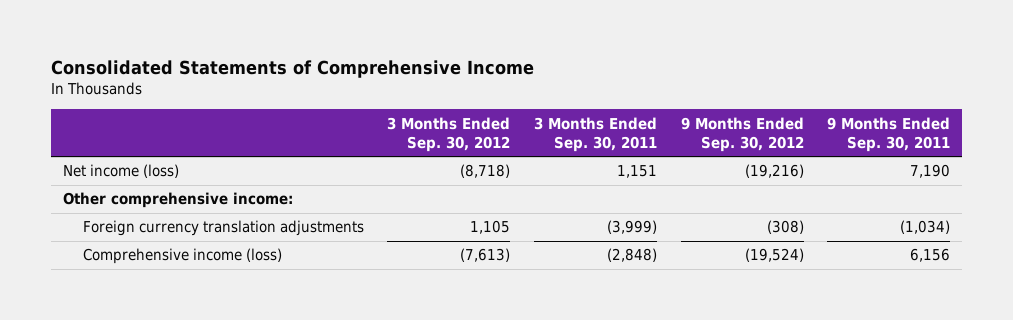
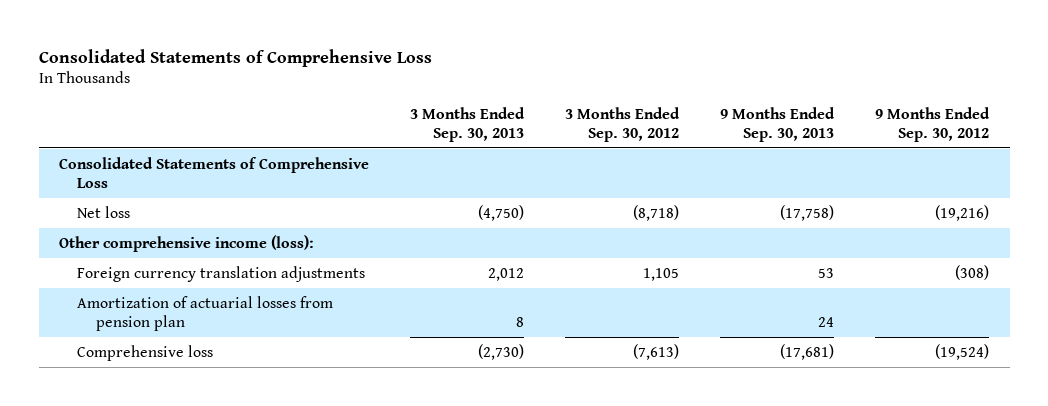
[50,60,534,79] Consolidated Statements of Comprehensive Income -> [38,48,432,67] Consolidated Statements of Comprehensive Loss
[533,116,657,152] 3 Months Ended Sep. 30, 2011 -> none
[827,116,951,152] 9 Months Ended Sep. 30, 2011 -> none
none -> [410,106,526,142] 3 Months Ended Sep. 30, 2013
none -> [720,106,836,142] 9 Months Ended Sep. 30, 2013
none -> [59,156,370,188] Consolidated Statements of Comprehensive Loss
[62,164,179,179] Net income (loss) -> [77,205,131,218] Net loss
[62,192,293,209] Other comprehensive income: -> [59,234,315,252] Other comprehensive income (loss):
none -> [77,295,334,331] Amortization of actuarial losses from pension plan
[82,248,282,265] Comprehensive income (loss) -> [77,344,214,361] Comprehensive loss

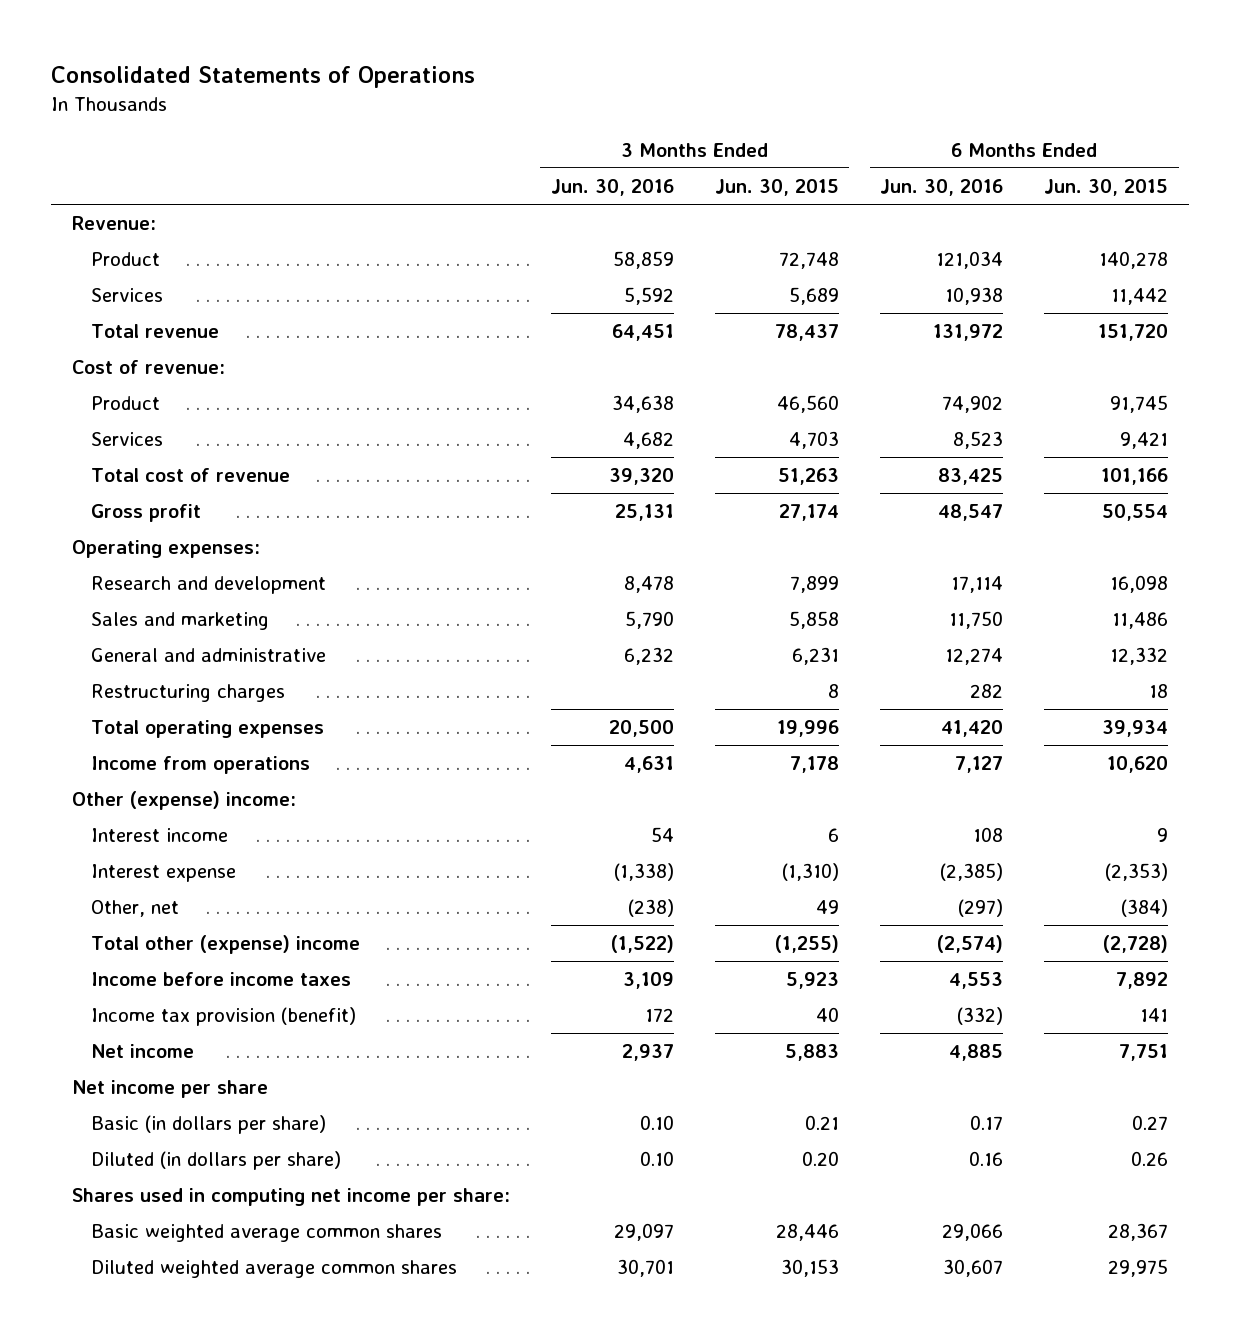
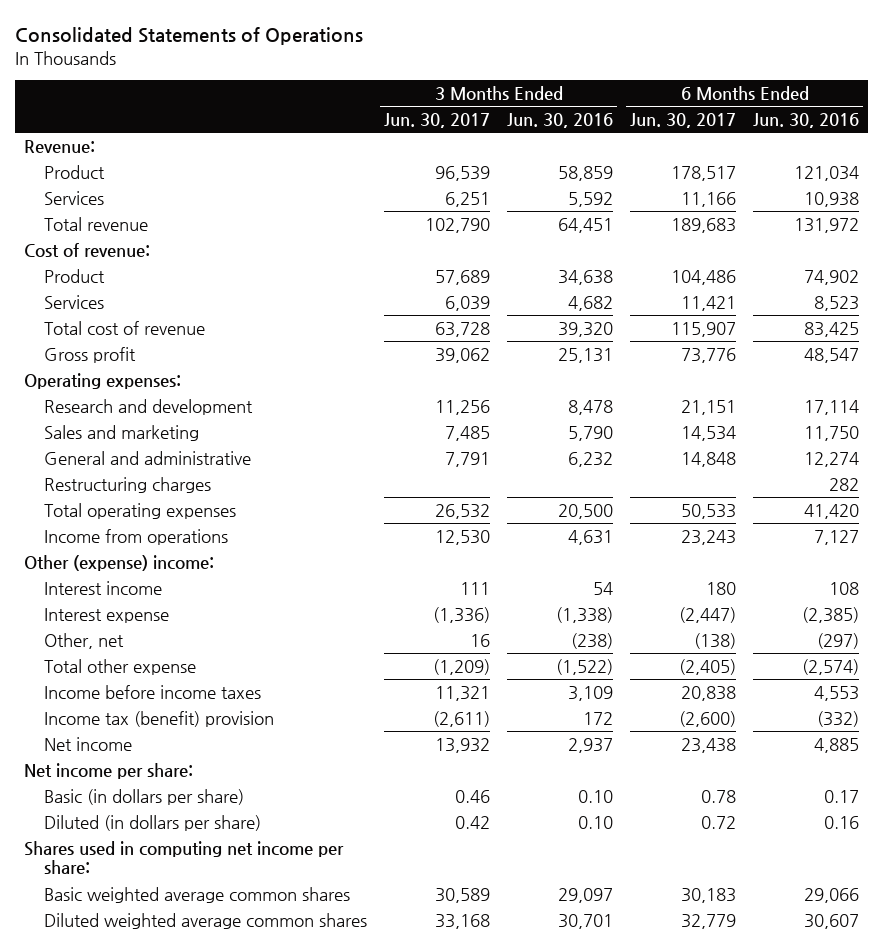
[714,178,839,196] Jun. 30, 2015 -> none
[1044,178,1169,196] Jun. 30, 2015 -> none
none -> [384,113,491,129] Jun. 30, 2017
none -> [630,113,737,129] Jun. 30, 2017
[90,935,360,955] Total other (expense) income -> [44,658,197,675] Total other expense
[90,1007,356,1027] Income tax provision (benefit) -> [44,710,275,727] Income tax (benefit) provision
[71,1080,268,1099] Net income per share -> [23,762,193,779] Net income per share:

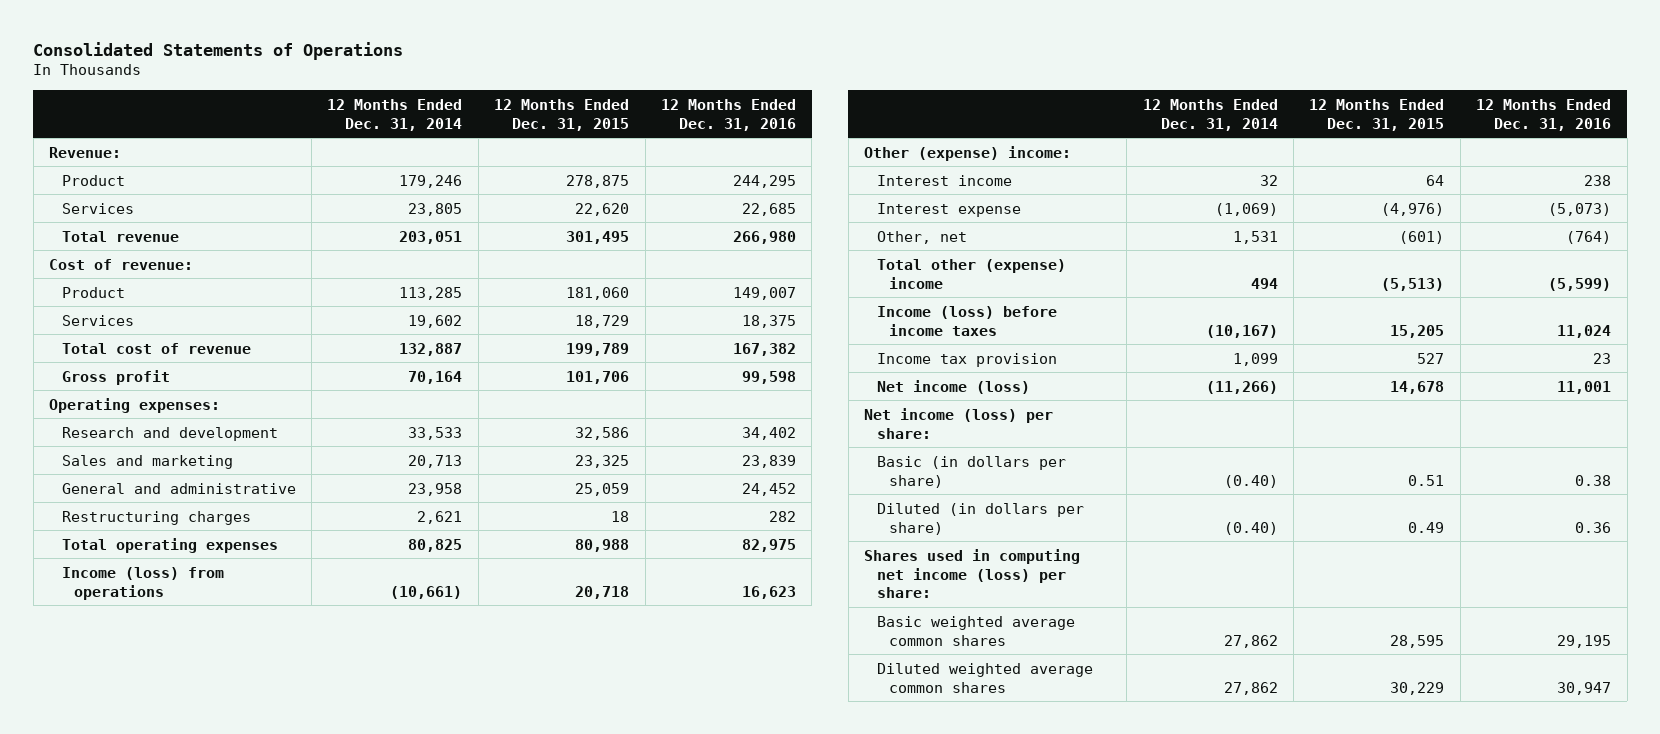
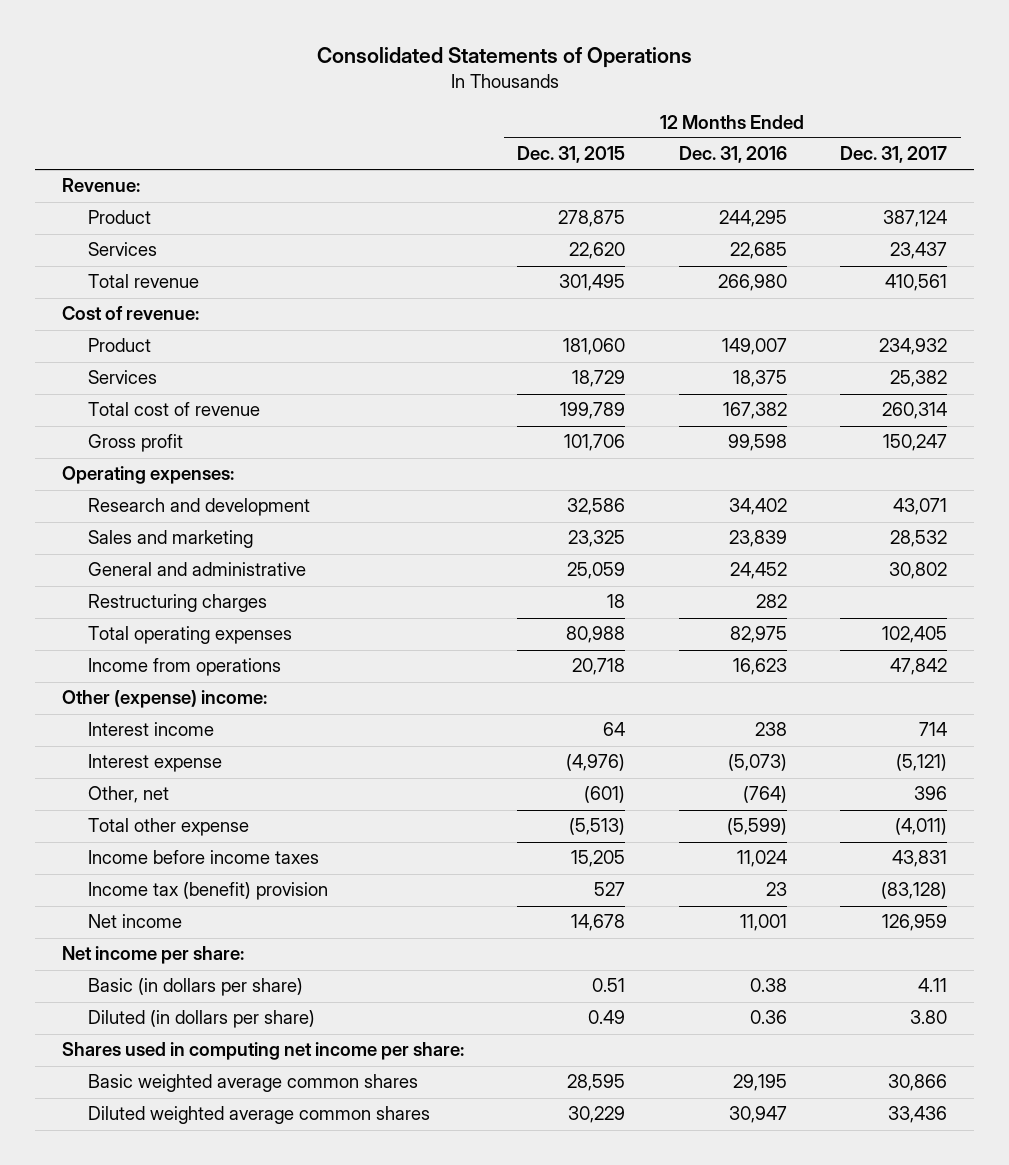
[327,98,463,131] 12 Months Ended Dec. 31, 2014 -> none
none -> [840,146,948,164] Dec. 31, 2017
[61,566,224,600] Income (loss) from operations -> [88,658,282,677] Income from operations
[876,258,1066,289] Total other (expense) income -> [88,818,250,837] Total other expense
[876,305,1057,336] Income (loss) before income taxes -> [88,850,320,865] Income before income taxes
[876,352,1057,367] Income tax provision -> [88,882,329,901] Income tax (benefit) provision
[876,379,1030,394] Net income (loss) -> [88,914,183,929] Net income
[864,407,1054,439] Net income (loss) per share: -> [61,946,244,965] Net income per share:
[864,548,1081,599] Shares used in computing net income (loss) per share: -> [61,1042,464,1061] Shares used in computing net income per share:

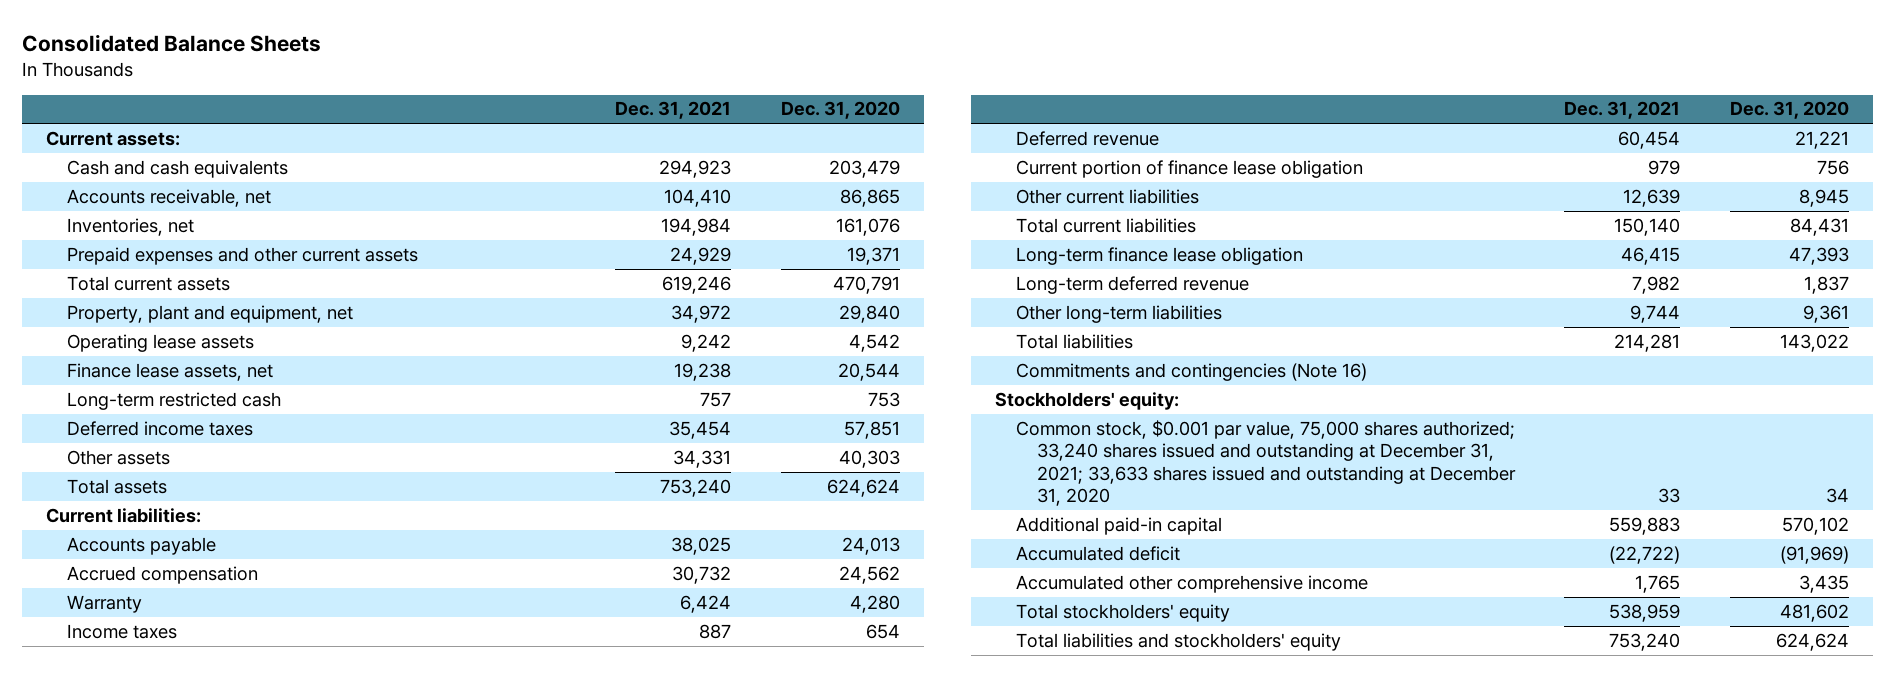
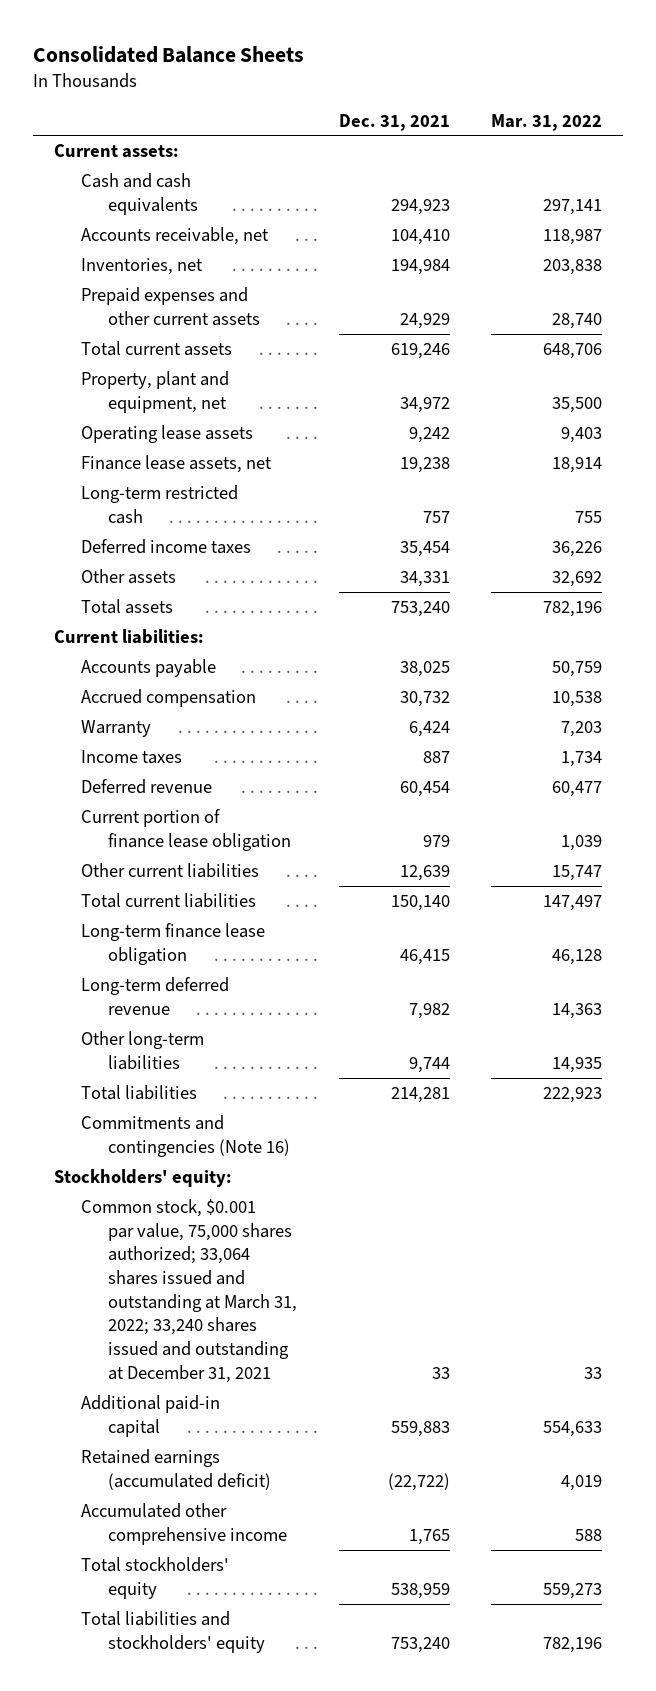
[780,101,900,120] Dec. 31, 2020 -> none
none -> [491,113,603,131] Mar. 31, 2022
[1016,419,1516,506] Common stock, $0.001 par value, 75,000 shares authorized; 33,240 shares issued and outstanding at December 31, 2021; 33,633 shares issued and outstanding at December 31, 2020 -> [80,1199,298,1383] Common stock, $0.001 par value, 75,000 shares authorized; 33,064 shares issued and outstanding at March 31, 2022; 33,240 shares issued and outstanding at December 31, 2021
[1016,545,1181,561] Accumulated deficit -> [80,1449,272,1490] Retained earnings (accumulated deficit)

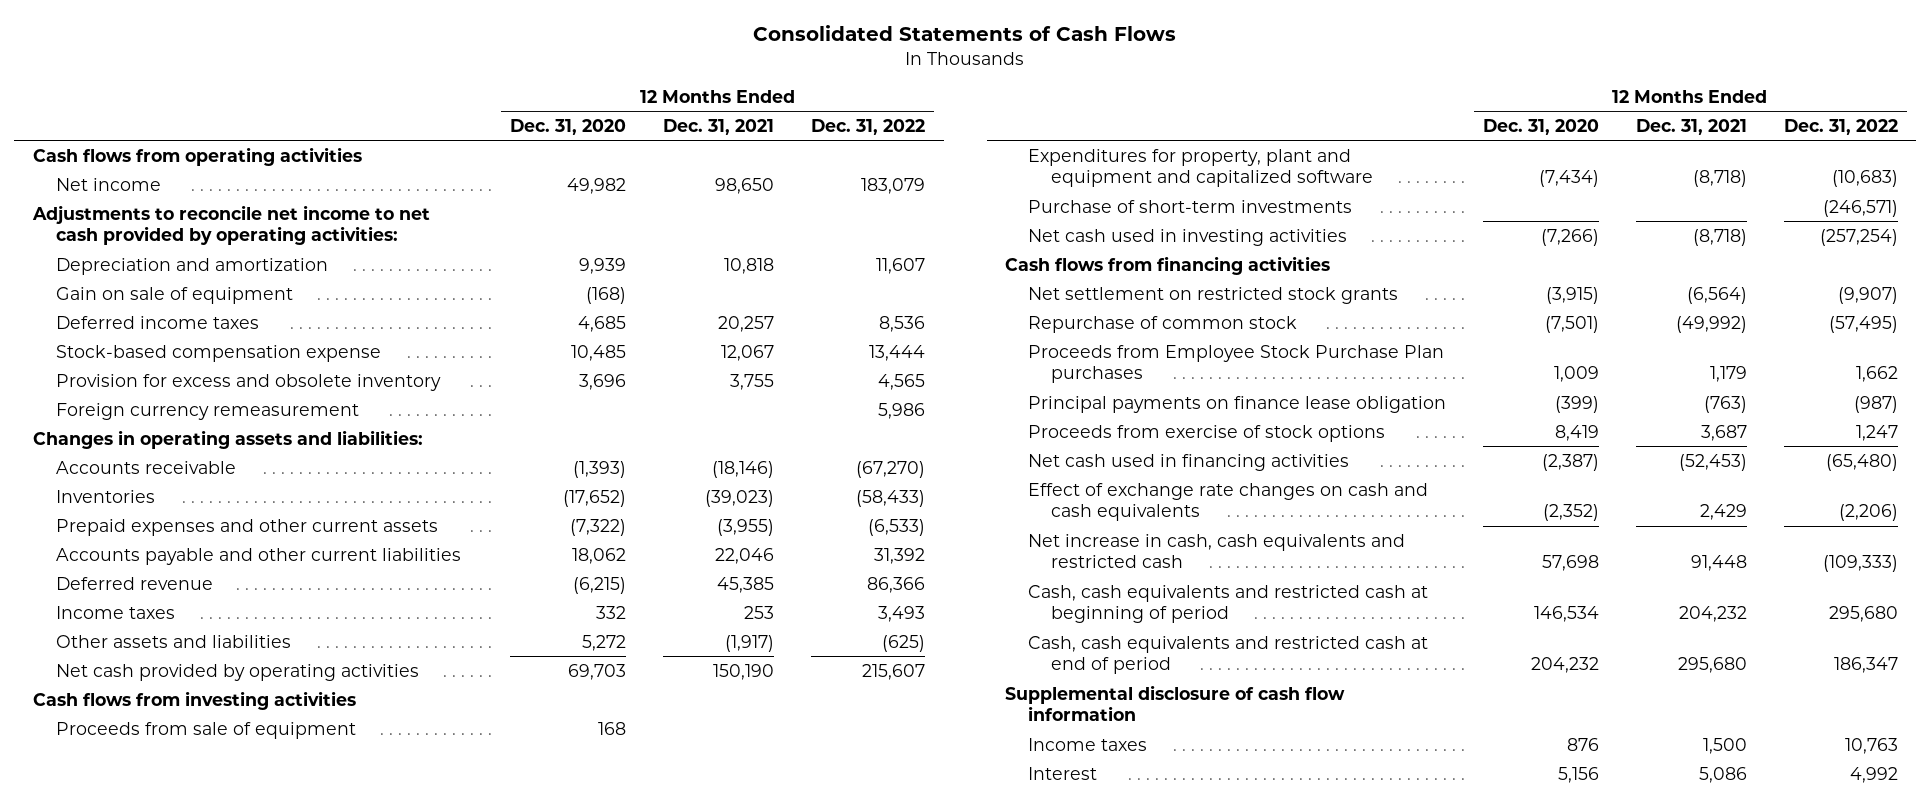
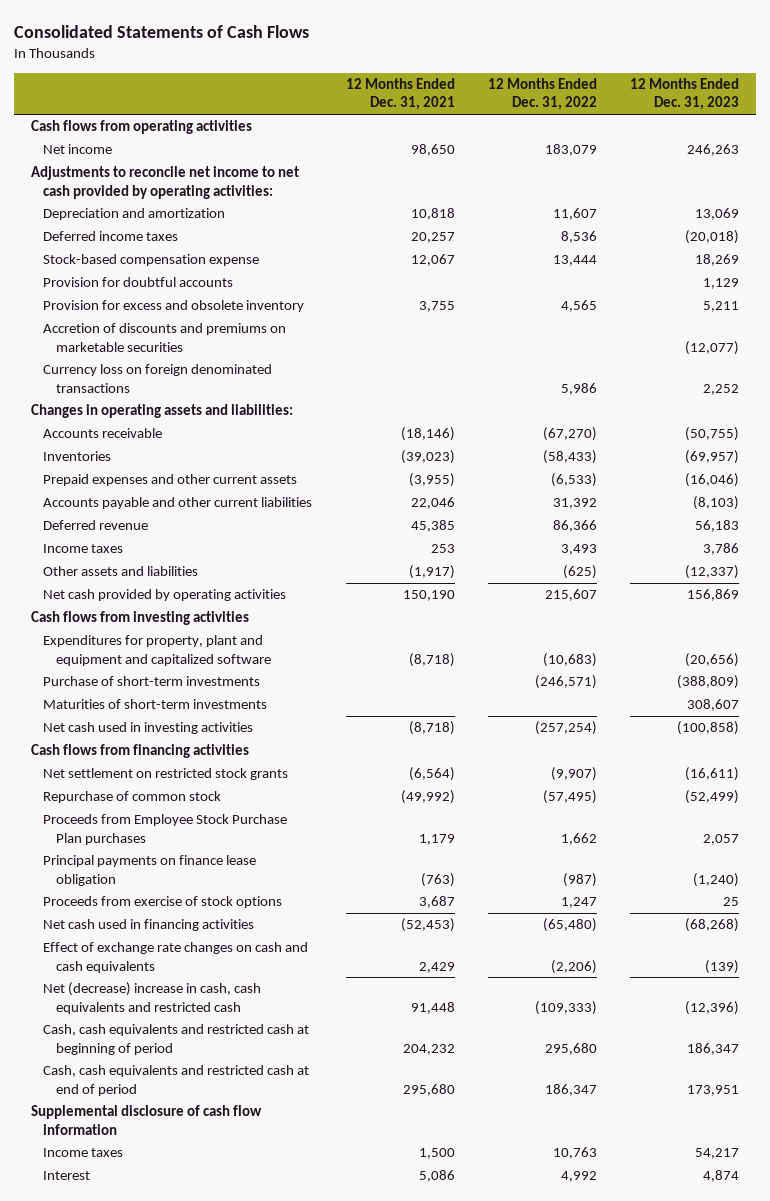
[510,118,627,135] Dec. 31, 2020 -> none
none -> [630,78,740,111] 12 Months Ended Dec. 31, 2023
[55,286,293,304] Gain on sale of equipment -> none
none -> [43,277,234,288] Provision for doubtful accounts
none -> [43,323,287,352] Accretion of discounts and premiums on marketable securities
[55,402,359,420] Foreign currency remeasurement -> [43,364,273,393] Currency loss on foreign denominated transactions
[55,721,356,739] Proceeds from sale of equipment -> none
none -> [43,699,268,710] Maturities of short-term investments
[1028,533,1406,569] Net increase in cash, cash equivalents and restricted cash -> [43,982,262,1014] Net (decrease) increase in cash, cash equivalents and restricted cash

